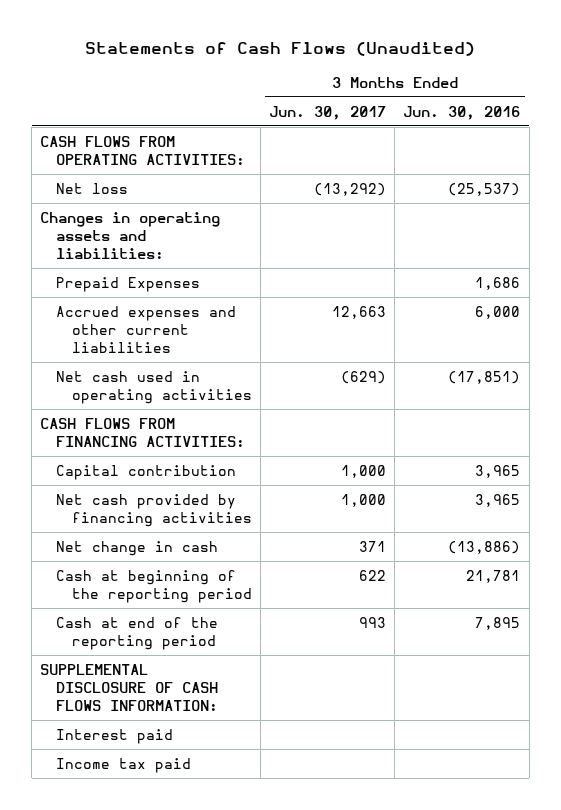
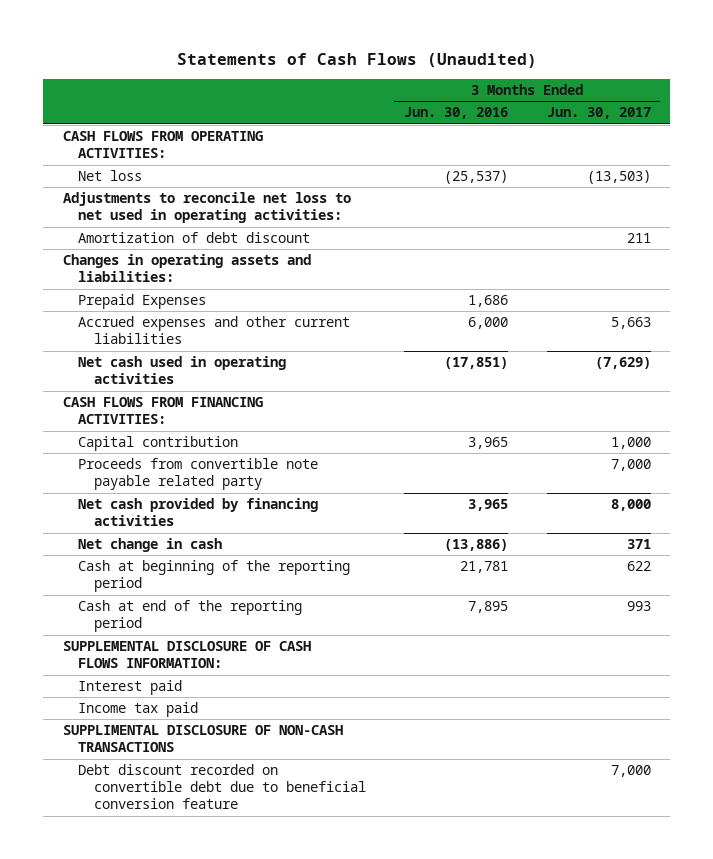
[314,182,387,196] (13,292) -> [586,170,651,185] (13,503)
none -> [62,192,351,224] Adjustments to reconcile net loss to net used in operating activities:
none -> [78,232,311,244] Amortization of debt discount
[332,305,387,319] 12,663 -> [610,317,651,330] 5,663
[341,370,387,384] (629) -> [594,357,651,370] (7,629)
none -> [78,458,319,491] Proceeds from convertible note payable related party
[341,493,387,507] 1,000 -> [610,499,651,512] 8,000
none -> [62,725,343,753] SUPPLIMENTAL DISCLOSURE OF NON-CASH TRANSACTIONS
none -> [78,764,366,810] Debt discount recorded on convertible debt due to beneficial conversion feature

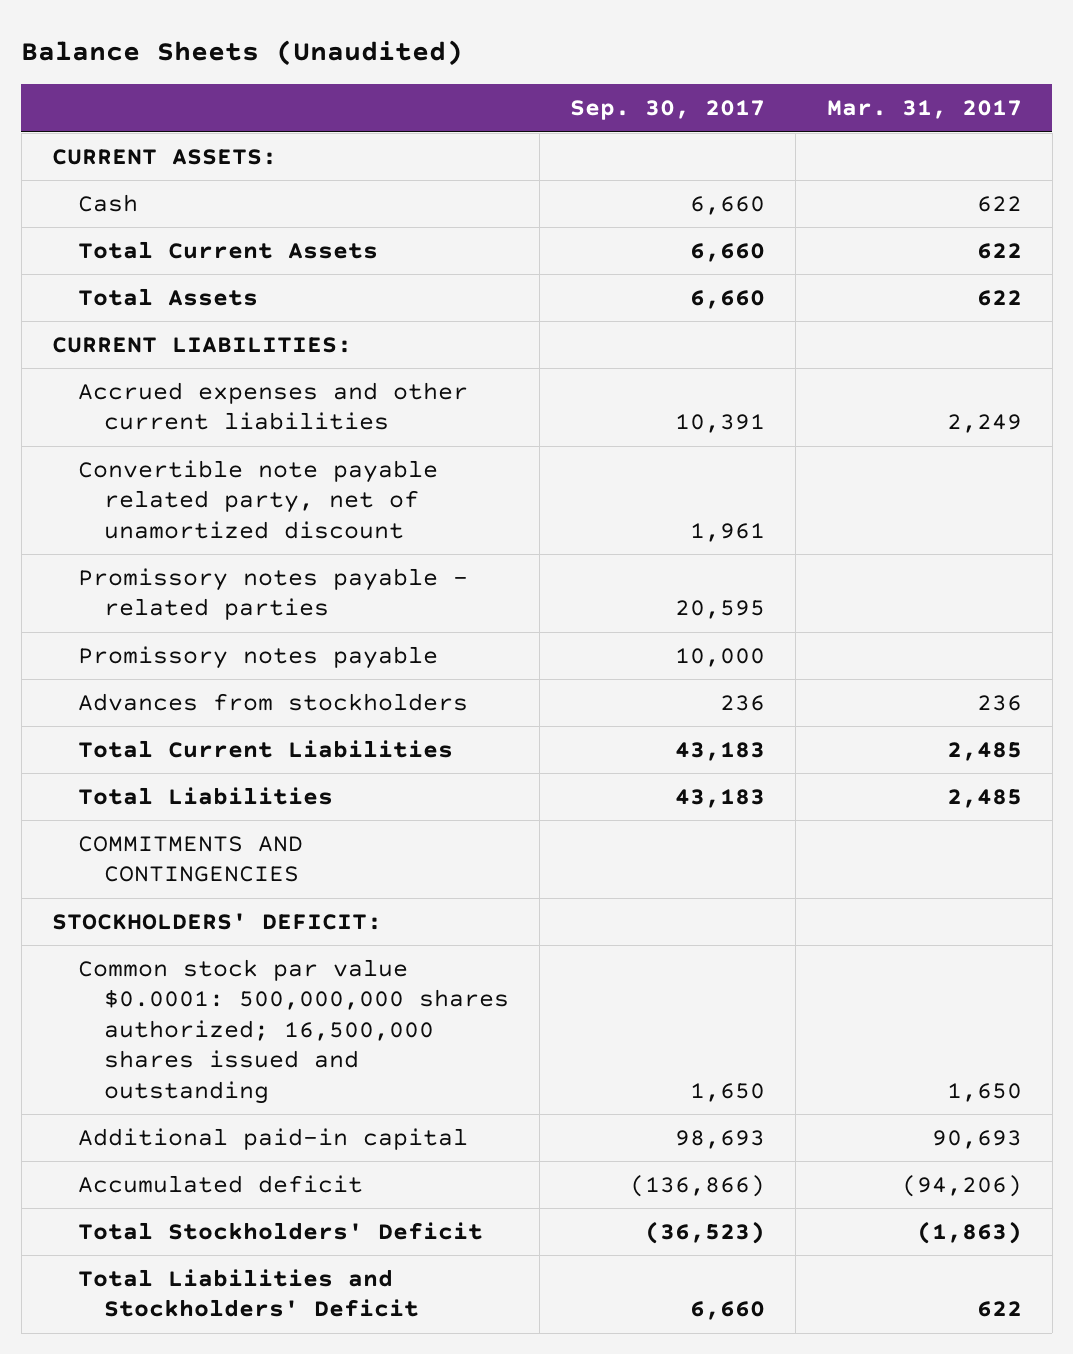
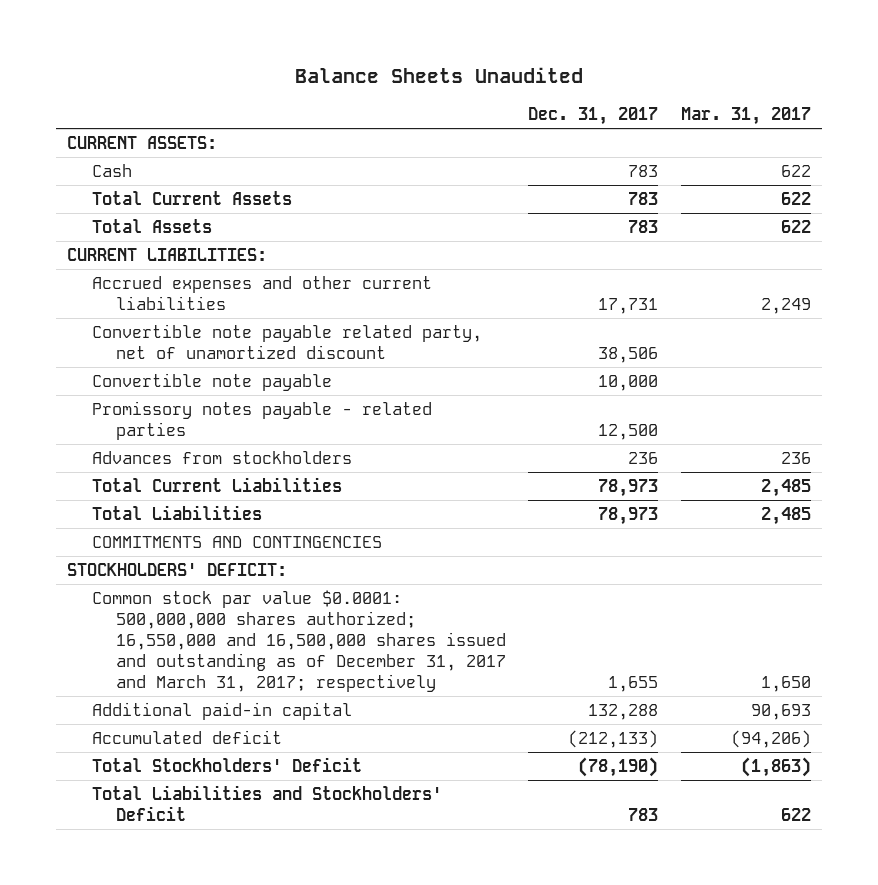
[21,39,464,66] Balance Sheets (Unaudited) -> [294,66,583,83] Balance Sheets Unaudited
[570,100,766,121] Sep. 30, 2017 -> none
none -> [528,107,659,126] Dec. 31, 2017
none -> [91,373,332,392] Convertible note payable
[77,646,438,670] Promissory notes payable -> none
[77,959,509,1104] Common stock par value $0.0001: 500,000,000 shares authorized; 16,500,000 shares issued and outstanding -> [91,590,506,692] Common stock par value $0.0001: 500,000,000 shares authorized; 16,550,000 and 16,500,000 shares issued and outstanding as of December 31, 2017 and March 31, 2017; respectively

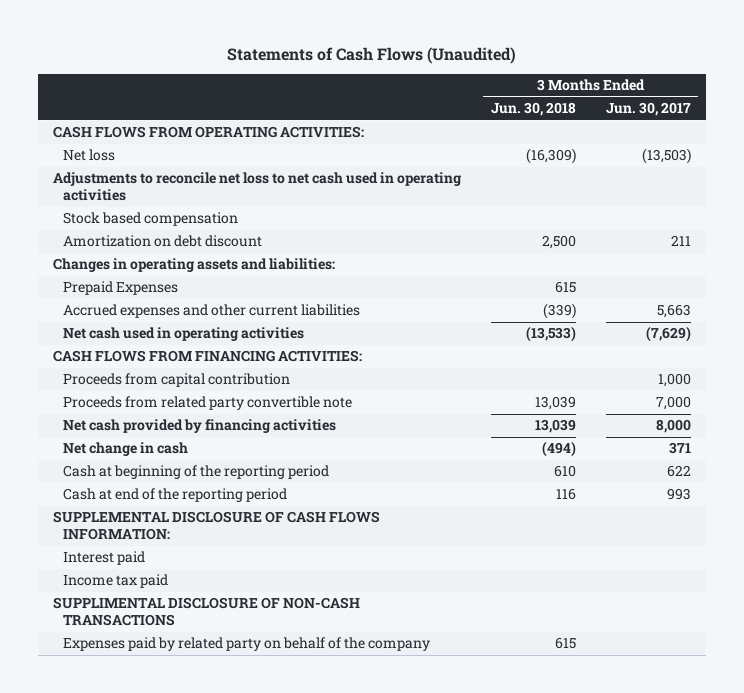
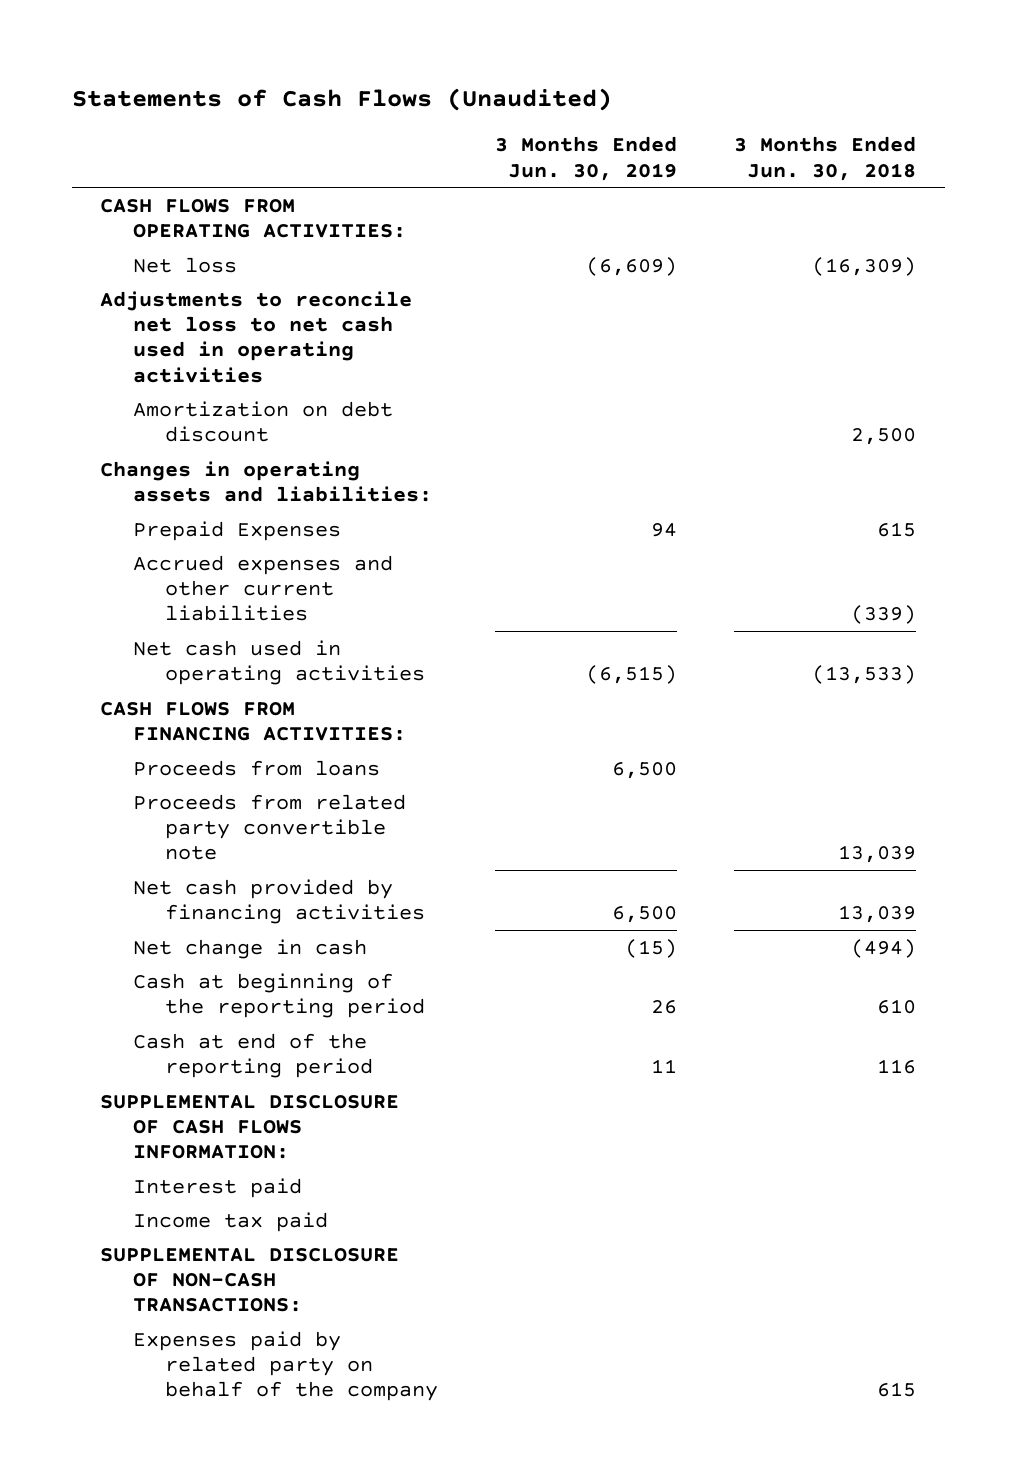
[605,102,691,117] Jun. 30, 2017 -> none
none -> [495,136,678,181] 3 Months Ended Jun. 30, 2019
[63,212,239,227] Stock based compensation -> none
[63,373,291,388] Proceeds from capital contribution -> none
none -> [132,759,380,776] Proceeds from loans
[53,597,361,627] SUPPLIMENTAL DISCLOSURE OF NON-CASH TRANSACTIONS -> [100,1247,400,1313] SUPPLEMENTAL DISCLOSURE OF NON-CASH TRANSACTIONS:

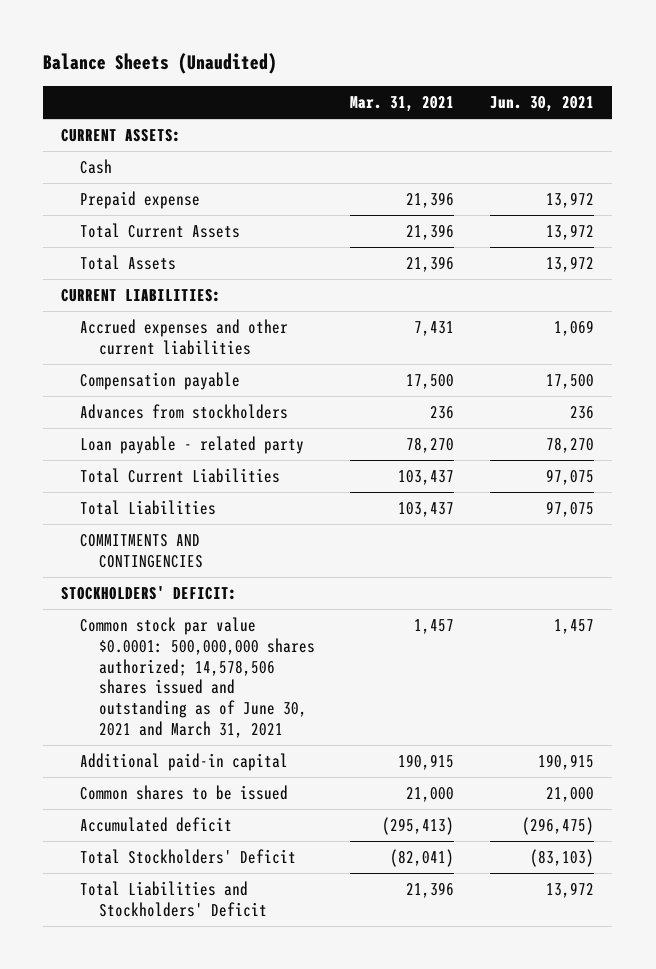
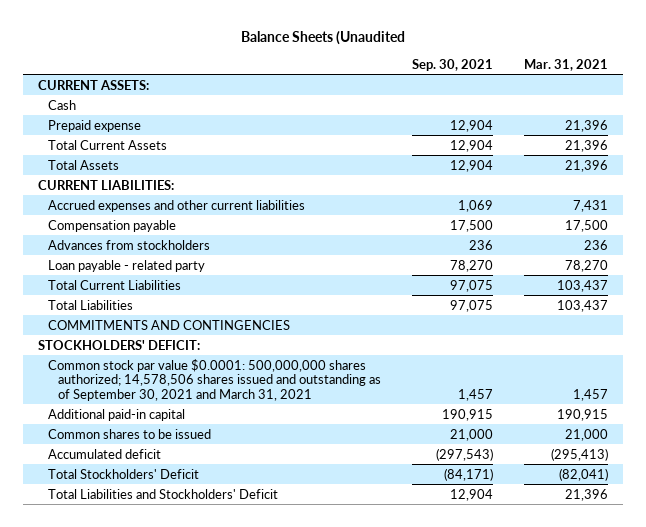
[43,53,278,75] Balance Sheets (Unaudited) -> [240,30,405,45] Balance Sheets (Unaudited
[490,96,595,113] Jun. 30, 2021 -> none
none -> [411,58,493,71] Sep. 30, 2021
[79,616,315,739] Common stock par value $0.0001: 500,000,000 shares authorized; 14,578,506 shares issued and outstanding as of June 30, 2021 and March 31, 2021 -> [47,358,381,401] Common stock par value $0.0001: 500,000,000 shares authorized; 14,578,506 shares issued and outstanding as of September 30, 2021 and March 31, 2021

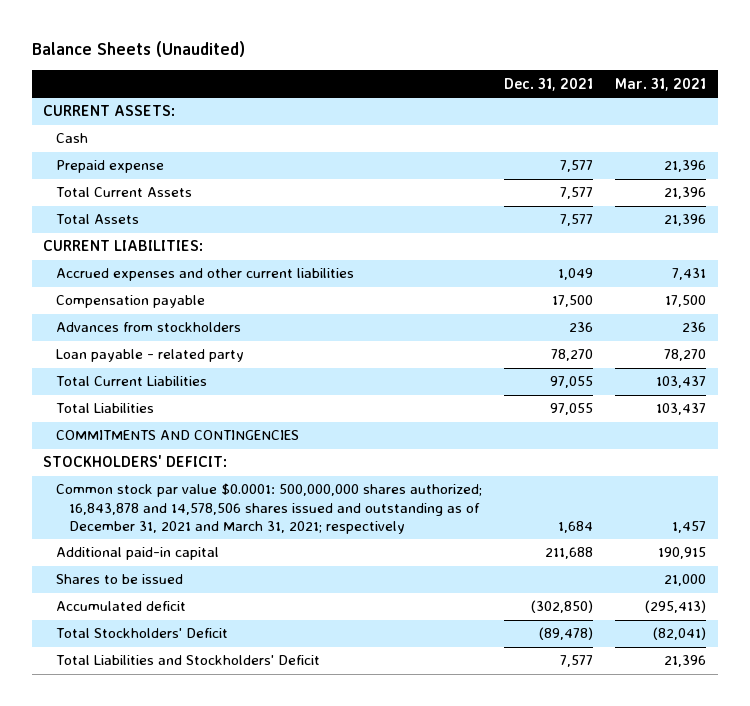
[240,30,405,45] Balance Sheets (Unaudited -> [32,41,246,58] Balance Sheets (Unaudited)
[411,58,493,71] Sep. 30, 2021 -> none
none -> [504,77,594,91] Dec. 31, 2021
[47,358,381,401] Common stock par value $0.0001: 500,000,000 shares authorized; 14,578,506 shares issued and outstanding as of September 30, 2021 and March 31, 2021 -> [55,483,482,534] Common stock par value $0.0001: 500,000,000 shares authorized; 16,843,878 and 14,578,506 shares issued and outstanding as of December 31, 2021 and March 31, 2021; respectively
[47,428,211,439] Common shares to be issued -> [55,574,183,585] Shares to be issued

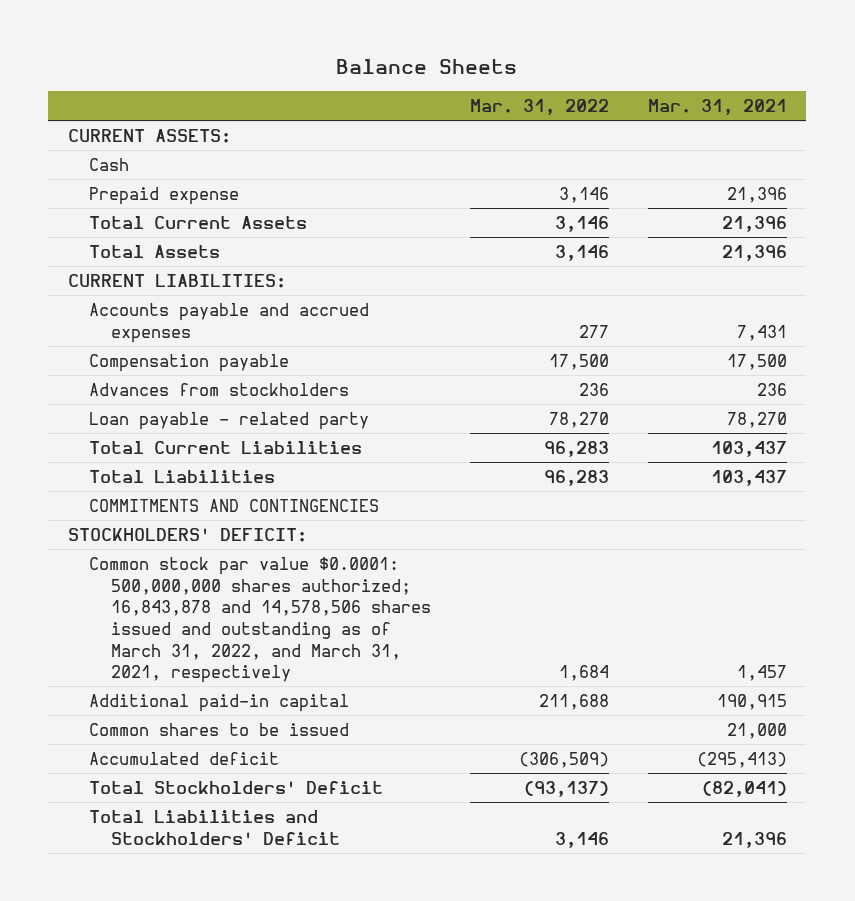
[32,41,246,58] Balance Sheets (Unaudited) -> [336,58,518,74] Balance Sheets
[504,77,594,91] Dec. 31, 2021 -> none
none -> [469,98,609,115] Mar. 31, 2022
[55,268,354,282] Accrued expenses and other current liabilities -> [89,303,370,343] Accounts payable and accrued expenses
[55,483,482,534] Common stock par value $0.0001: 500,000,000 shares authorized; 16,843,878 and 14,578,506 shares issued and outstanding as of December 31, 2021 and March 31, 2021; respectively -> [89,557,431,684] Common stock par value $0.0001: 500,000,000 shares authorized; 16,843,878 and 14,578,506 shares issued and outstanding as of March 31, 2022, and March 31, 2021, respectively
[55,574,183,585] Shares to be issued -> [89,723,350,737] Common shares to be issued

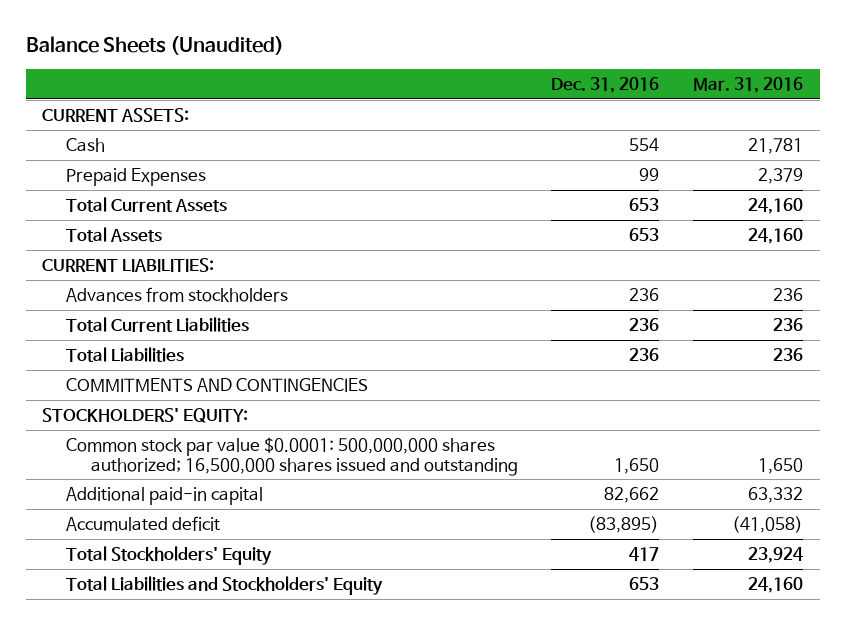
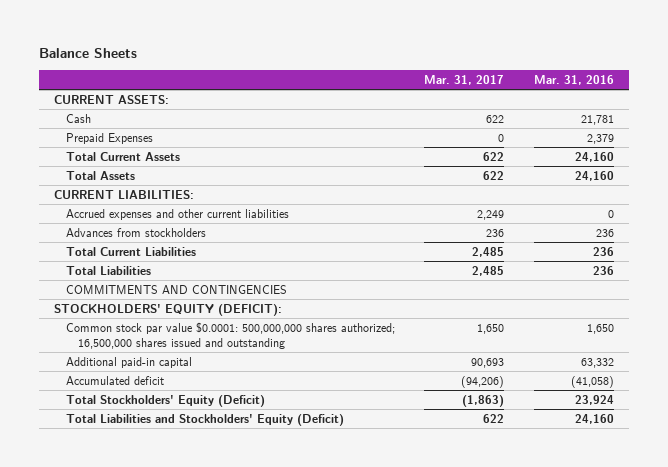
[25,36,284,56] Balance Sheets (Unaudited) -> [39,48,138,59] Balance Sheets
[551,77,660,94] Dec. 31, 2016 -> none
none -> [424,75,505,86] Mar. 31, 2017
none -> [65,208,289,220] Accrued expenses and other current liabilities
[42,407,249,423] STOCKHOLDERS' EQUITY: -> [54,303,283,316] STOCKHOLDERS' EQUITY (DEFICIT):
[66,545,273,565] Total Stockholders' Equity -> [65,394,265,407] Total Stockholders' Equity (Deficit)
[66,575,384,595] Total Liabilities and Stockholders' Equity -> [65,413,344,426] Total Liabilities and Stockholders' Equity (Deficit)

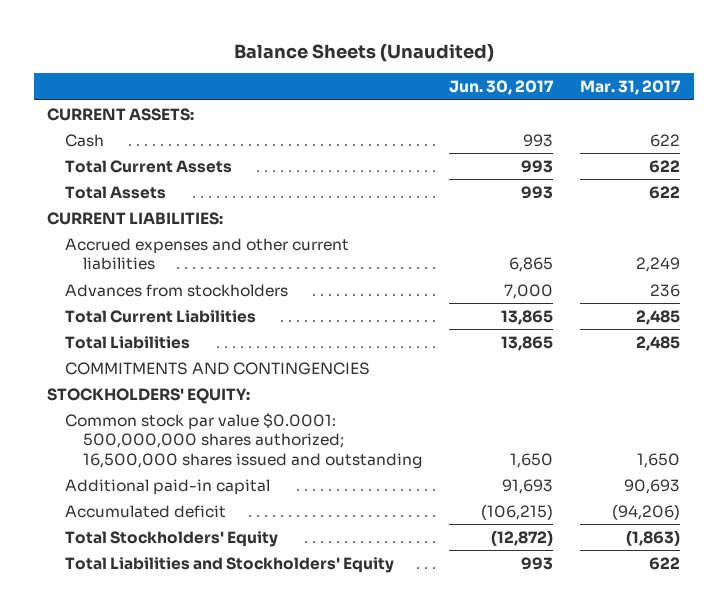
[39,48,138,59] Balance Sheets -> [233,43,494,62] Balance Sheets (Unaudited)
[533,75,614,86] Mar. 31, 2016 -> none
none -> [449,80,555,96] Jun. 30, 2017
[65,132,153,144] Prepaid Expenses -> none
[54,303,283,316] STOCKHOLDERS' EQUITY (DEFICIT): -> [47,387,251,404] STOCKHOLDERS' EQUITY:
[65,394,265,407] Total Stockholders' Equity (Deficit) -> [65,530,279,547] Total Stockholders' Equity
[65,413,344,426] Total Liabilities and Stockholders' Equity (Deficit) -> [65,556,395,573] Total Liabilities and Stockholders' Equity

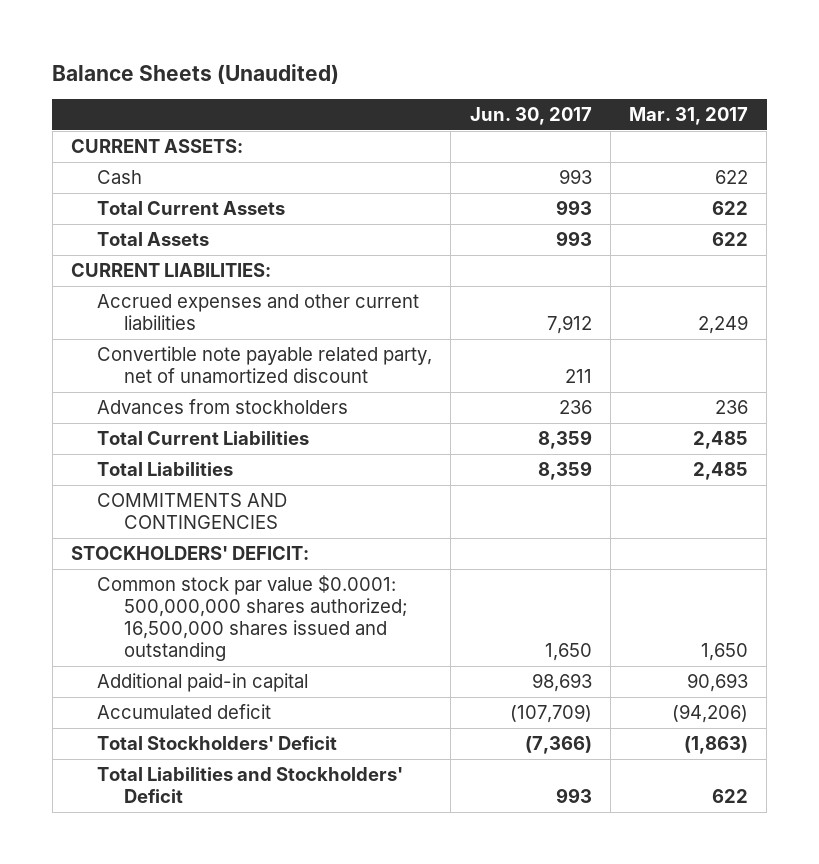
[509,257,554,273] 6,865 -> [546,314,592,334] 7,912
none -> [97,346,433,383] Convertible note payable related party, net of unamortized discount
[504,283,554,299] 7,000 -> [558,400,592,415] 236
[501,309,554,325] 13,865 -> [537,430,592,450] 8,359
[501,335,554,351] 13,865 -> [537,461,592,481] 8,359
[47,387,251,404] STOCKHOLDERS' EQUITY: -> [70,546,309,561] STOCKHOLDERS' DEFICIT:
[502,478,554,494] 91,693 -> [531,673,592,693] 98,693
[481,503,554,520] (106,215) -> [509,704,592,724] (107,709)
[65,530,279,547] Total Stockholders' Equity -> [97,736,338,751] Total Stockholders' Deficit
[491,529,554,546] (12,872) -> [524,736,592,755] (7,366)
[65,556,395,573] Total Liabilities and Stockholders' Equity -> [97,767,404,803] Total Liabilities and Stockholders' Deficit

